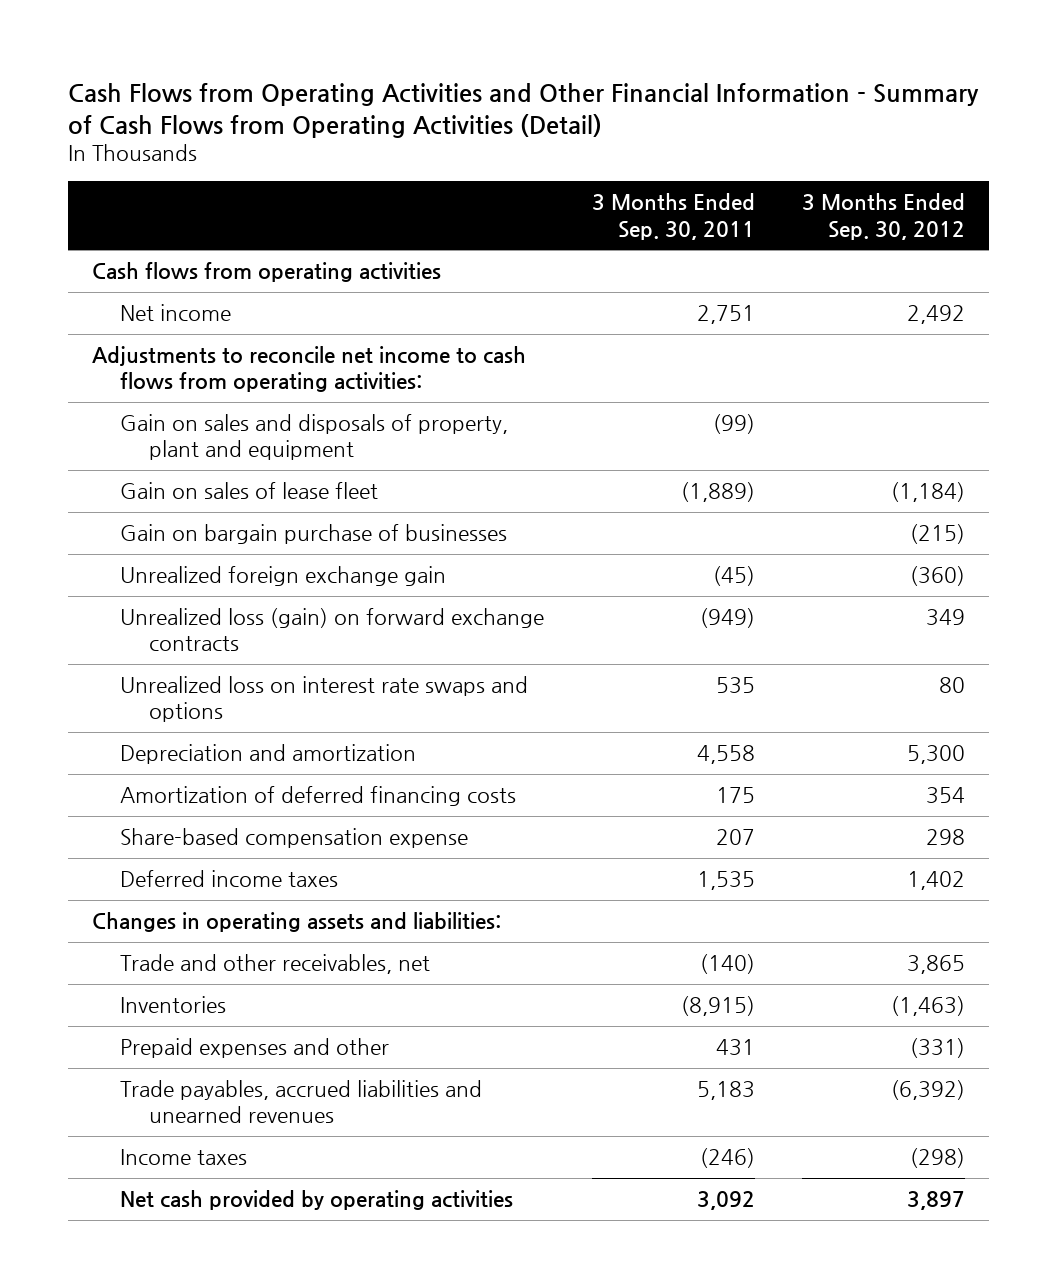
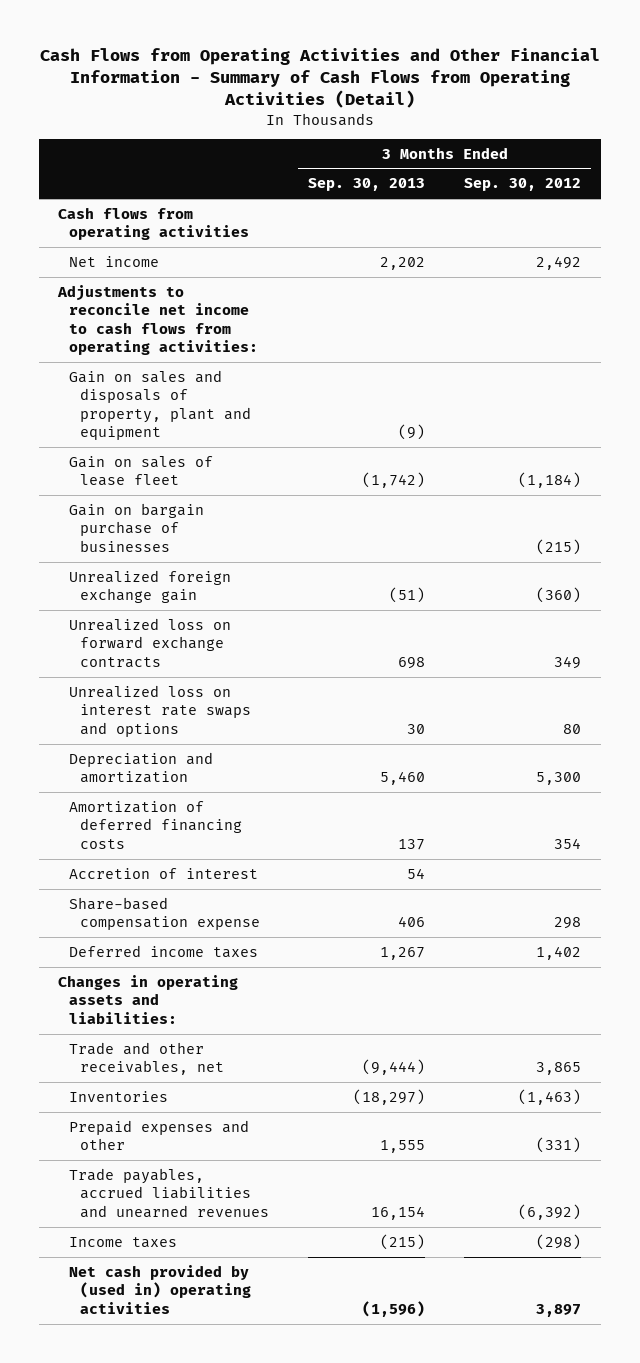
[591,193,755,240] 3 Months Ended Sep. 30, 2011 -> none
none -> [307,178,425,192] Sep. 30, 2013
[120,608,545,652] Unrealized loss (gain) on forward exchange contracts -> [69,617,232,668] Unrealized loss on forward exchange contracts
none -> [69,867,259,879] Accretion of interest
[120,1190,514,1211] Net cash provided by operating activities -> [69,1264,251,1314] Net cash provided by (used in) operating activities

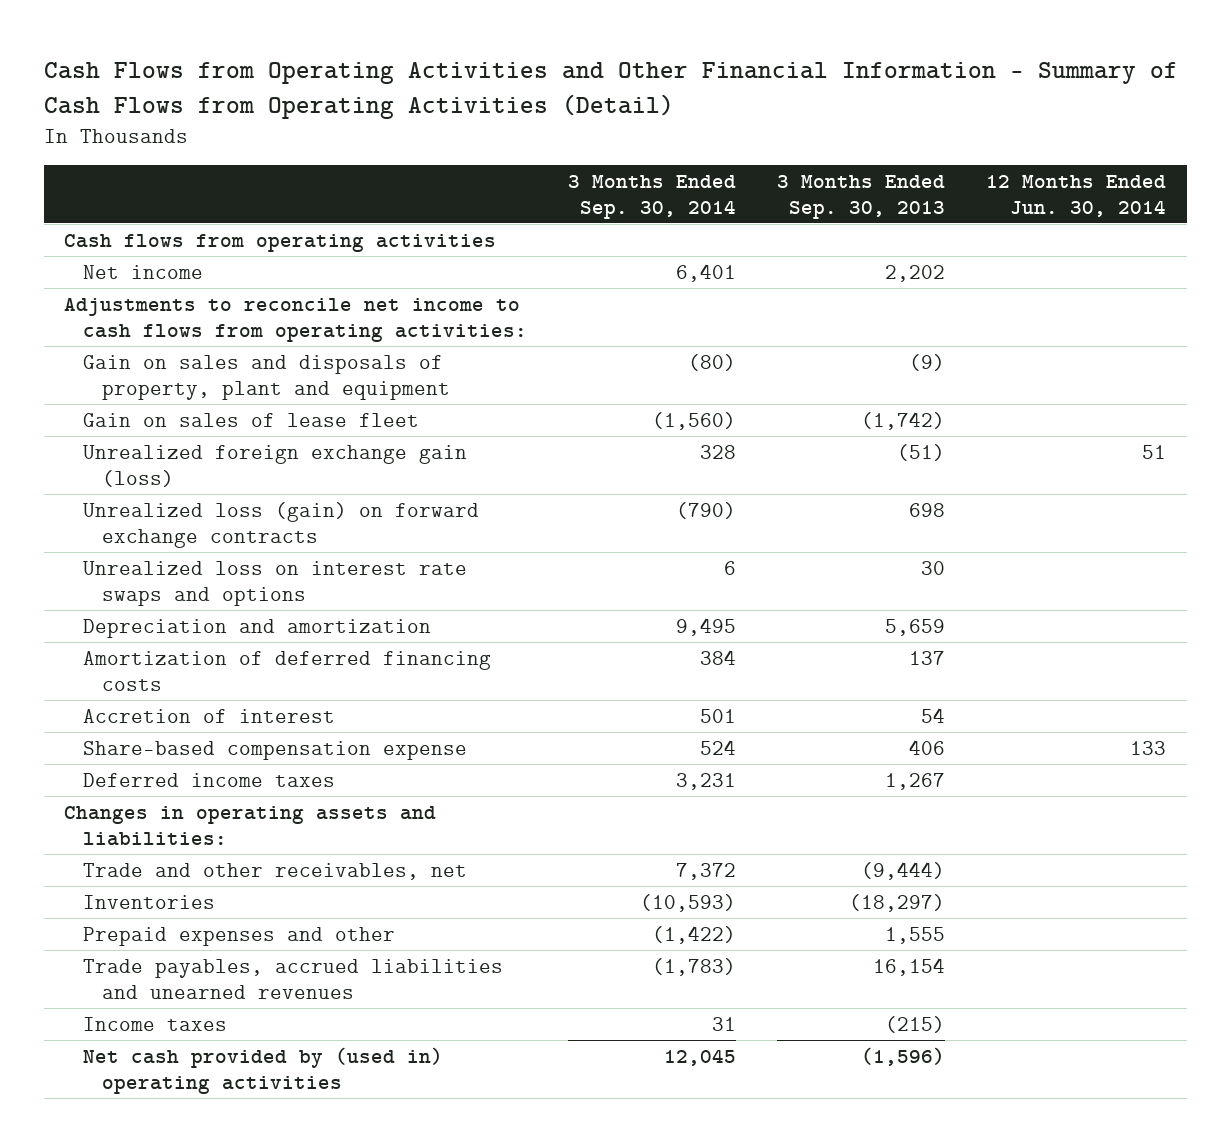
[464,178,582,192] Sep. 30, 2012 -> none
none -> [568,174,737,219] 3 Months Ended Sep. 30, 2014
none -> [986,174,1167,217] 12 Months Ended Jun. 30, 2014
[69,502,205,552] Gain on bargain purchase of businesses -> none
[69,569,232,604] Unrealized foreign exchange gain -> [83,444,468,487] Unrealized foreign exchange gain (loss)
[69,617,232,668] Unrealized loss on forward exchange contracts -> [83,501,480,548] Unrealized loss (gain) on forward exchange contracts
[379,771,425,786] 5,460 -> [885,618,946,636] 5,659

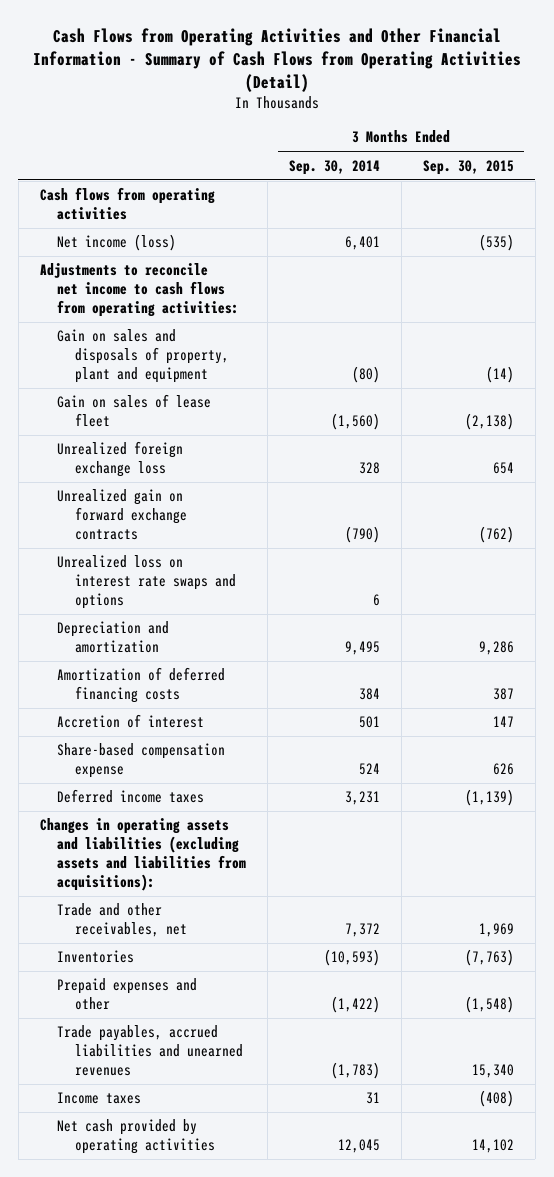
[777,174,946,219] 3 Months Ended Sep. 30, 2013 -> none
[986,174,1167,217] 12 Months Ended Jun. 30, 2014 -> none
none -> [422,159,514,175] Sep. 30, 2015
[83,264,204,279] Net income -> [57,234,177,252] Net income (loss)
[83,444,468,487] Unrealized foreign exchange gain (loss) -> [57,441,184,478] Unrealized foreign exchange loss
[83,501,480,548] Unrealized loss (gain) on forward exchange contracts -> [57,489,188,540] Unrealized gain on forward exchange contracts
[64,805,437,846] Changes in operating assets and liabilities: -> [39,818,247,891] Changes in operating assets and liabilities (excluding assets and liabilities from acquisitions):
[83,1046,444,1094] Net cash provided by (used in) operating activities -> [57,1119,216,1155] Net cash provided by operating activities

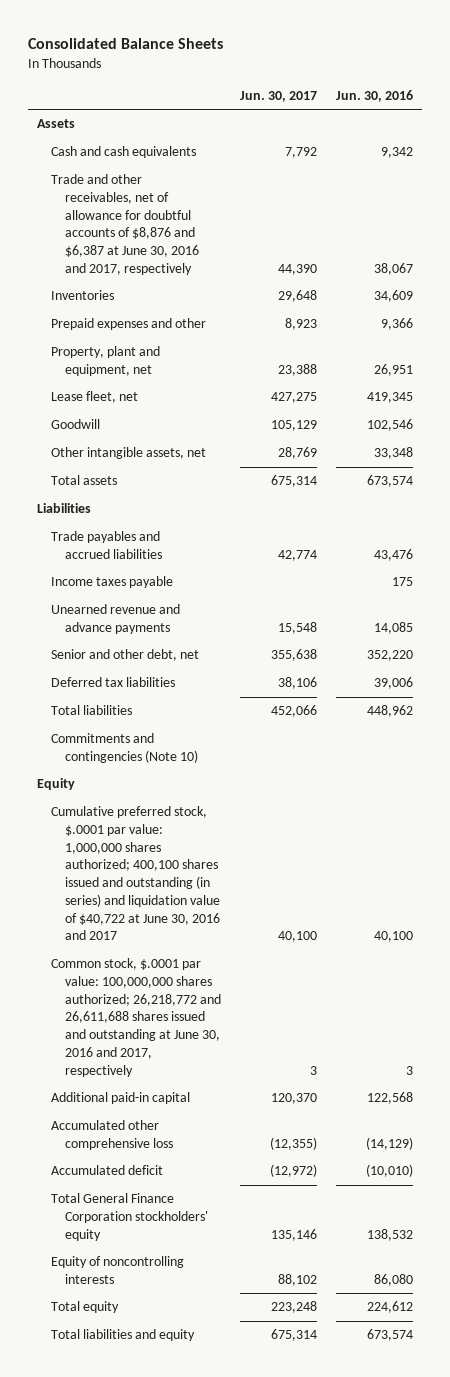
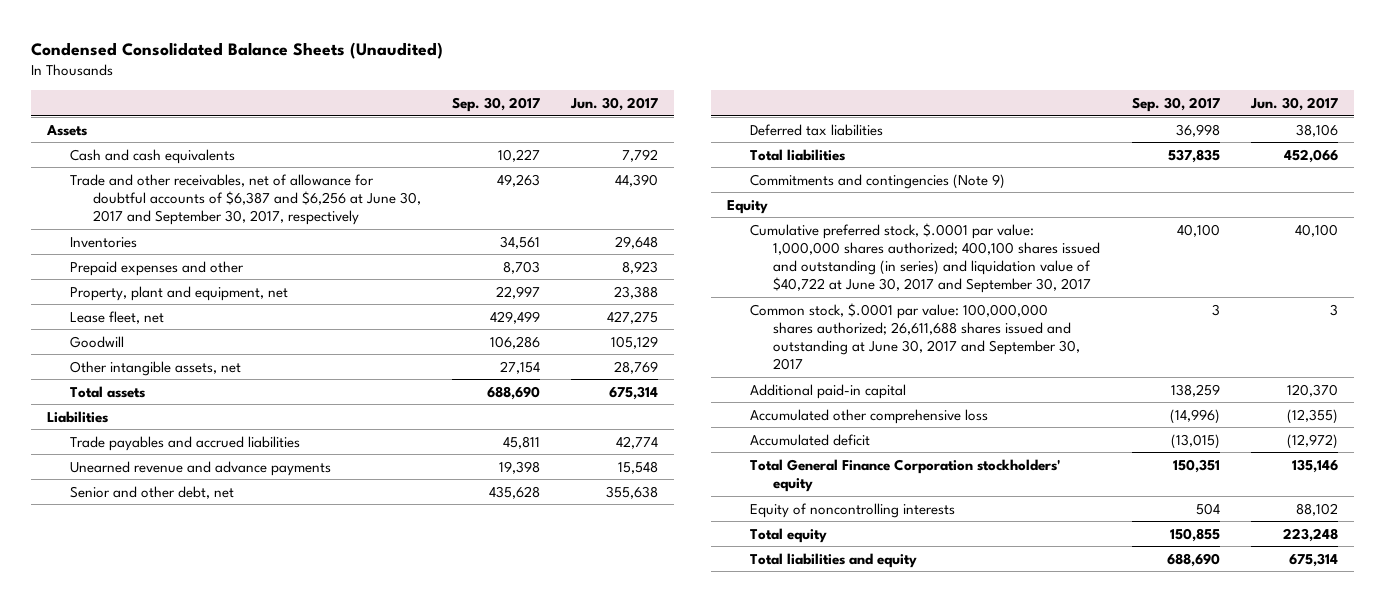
[27,38,223,50] Consolidated Balance Sheets -> [31,41,444,59] Condensed Consolidated Balance Sheets (Unaudited)
[335,90,413,103] Jun. 30, 2016 -> none
none -> [451,96,540,112] Sep. 30, 2017
[50,174,199,275] Trade and other receivables, net of allowance for doubtful accounts of $8,876 and $6,387 at June 30, 2016 and 2017, respectively -> [69,173,421,225] Trade and other receivables, net of allowance for doubtful accounts of $6,387 and $6,256 at June 30, 2017 and September 30, 2017, respectively
[50,576,173,589] Income taxes payable -> none
[50,733,198,764] Commitments and contingencies (Note 10) -> [749,173,1005,189] Commitments and contingencies (Note 9)
[50,806,220,941] Cumulative preferred stock, $.0001 par value: 1,000,000 shares authorized; 400,100 shares issued and outstanding (in series) and liquidation value of $40,722 at June 30, 2016 and 2017 -> [749,222,1100,294] Cumulative preferred stock, $.0001 par value: 1,000,000 shares authorized; 400,100 shares issued and outstanding (in series) and liquidation value of $40,722 at June 30, 2017 and September 30, 2017
[50,958,221,1077] Common stock, $.0001 par value: 100,000,000 shares authorized; 26,218,772 and 26,611,688 shares issued and outstanding at June 30, 2016 and 2017, respectively -> [749,302,1080,371] Common stock, $.0001 par value: 100,000,000 shares authorized; 26,611,688 shares issued and outstanding at June 30, 2017 and September 30, 2017

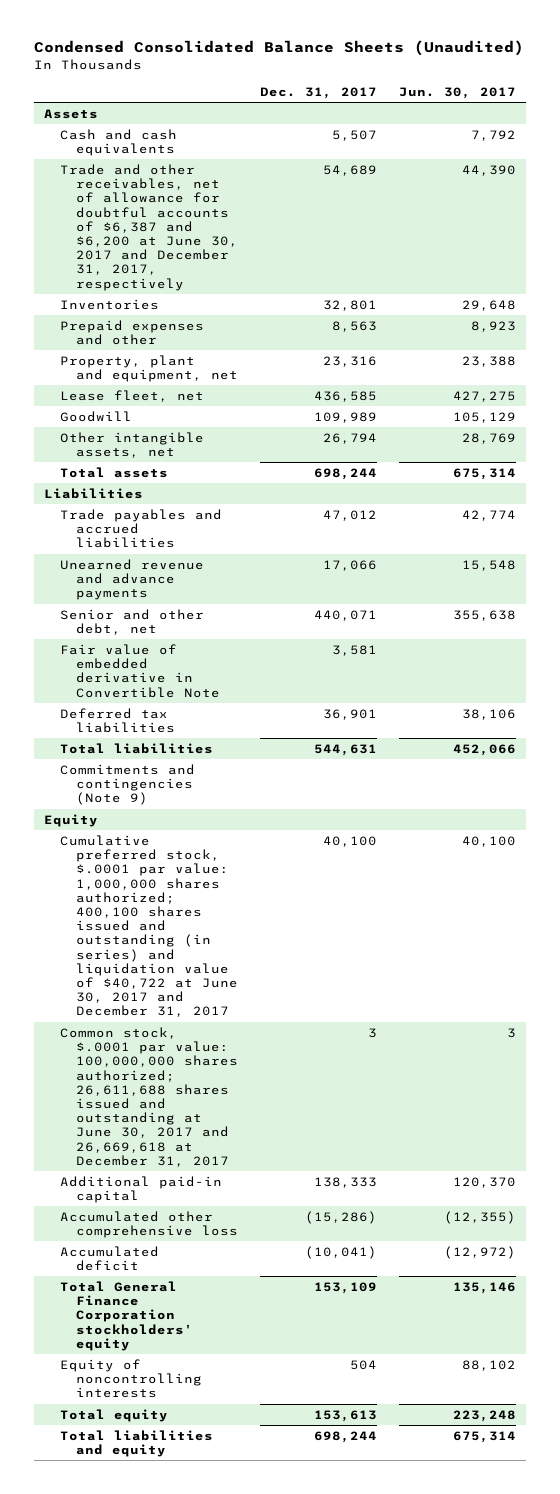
[451,96,540,112] Sep. 30, 2017 -> none
none -> [259,87,377,100] Dec. 31, 2017
[69,173,421,225] Trade and other receivables, net of allowance for doubtful accounts of $6,387 and $6,256 at June 30, 2017 and September 30, 2017, respectively -> [60,163,238,291] Trade and other receivables, net of allowance for doubtful accounts of $6,387 and $6,200 at June 30, 2017 and December 31, 2017, respectively
none -> [60,643,220,698] Fair value of embedded derivative in Convertible Note
[749,222,1100,294] Cumulative preferred stock, $.0001 par value: 1,000,000 shares authorized; 400,100 shares issued and outstanding (in series) and liquidation value of $40,722 at June 30, 2017 and September 30, 2017 -> [60,834,238,1018] Cumulative preferred stock, $.0001 par value: 1,000,000 shares authorized; 400,100 shares issued and outstanding (in series) and liquidation value of $40,722 at June 30, 2017 and December 31, 2017
[749,302,1080,371] Common stock, $.0001 par value: 100,000,000 shares authorized; 26,611,688 shares issued and outstanding at June 30, 2017 and September 30, 2017 -> [60,1026,238,1167] Common stock, $.0001 par value: 100,000,000 shares authorized; 26,611,688 shares issued and outstanding at June 30, 2017 and 26,669,618 at December 31, 2017

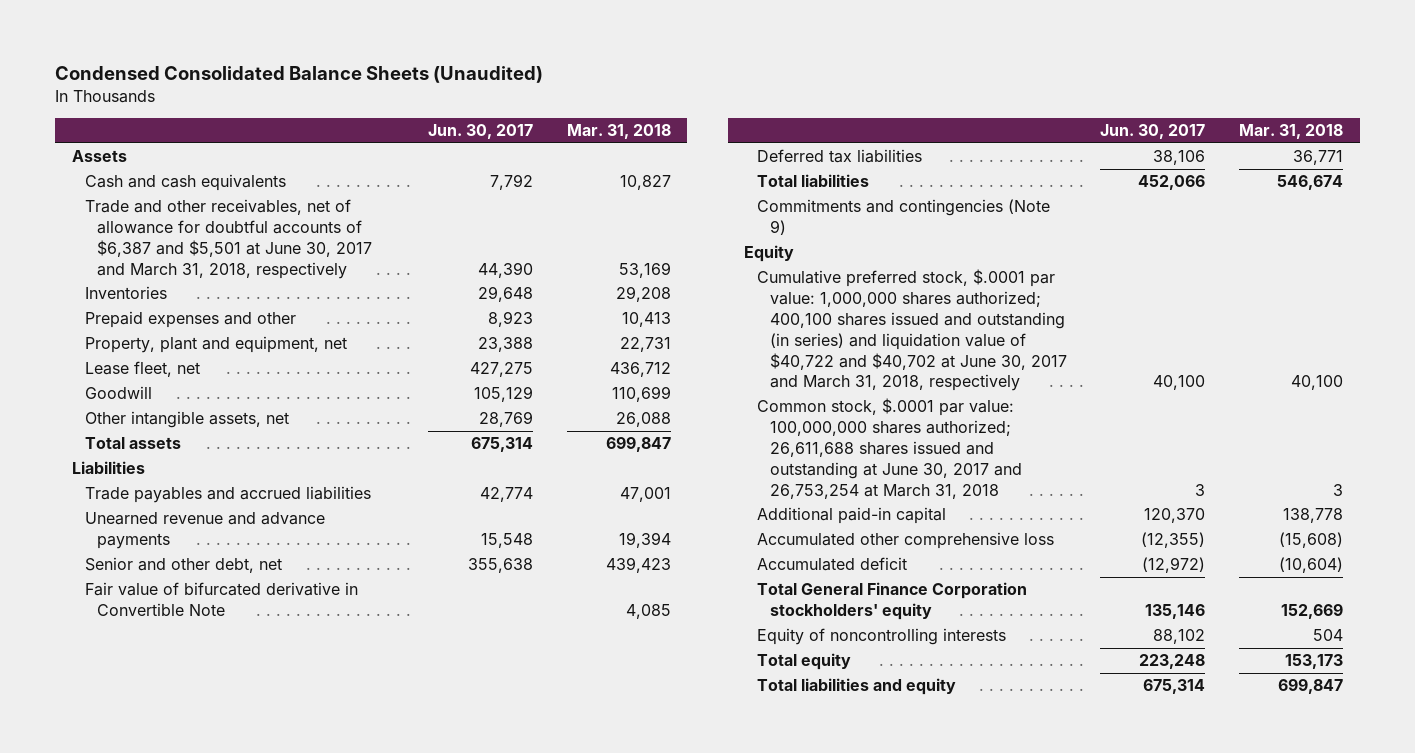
[259,87,377,100] Dec. 31, 2017 -> none
none -> [566,124,671,140] Mar. 31, 2018
[60,163,238,291] Trade and other receivables, net of allowance for doubtful accounts of $6,387 and $6,200 at June 30, 2017 and December 31, 2017, respectively -> [84,199,373,279] Trade and other receivables, net of allowance for doubtful accounts of $6,387 and $5,501 at June 30, 2017 and March 31, 2018, respectively
[60,643,220,698] Fair value of embedded derivative in Convertible Note -> [84,582,358,617] Fair value of bifurcated derivative in Convertible Note
[60,834,238,1018] Cumulative preferred stock, $.0001 par value: 1,000,000 shares authorized; 400,100 shares issued and outstanding (in series) and liquidation value of $40,722 at June 30, 2017 and December 31, 2017 -> [757,269,1067,392] Cumulative preferred stock, $.0001 par value: 1,000,000 shares authorized; 400,100 shares issued and outstanding (in series) and liquidation value of $40,722 and $40,702 at June 30, 2017 and March 31, 2018, respectively
[60,1026,238,1167] Common stock, $.0001 par value: 100,000,000 shares authorized; 26,611,688 shares issued and outstanding at June 30, 2017 and 26,669,618 at December 31, 2017 -> [757,398,1022,499] Common stock, $.0001 par value: 100,000,000 shares authorized; 26,611,688 shares issued and outstanding at June 30, 2017 and 26,753,254 at March 31, 2018

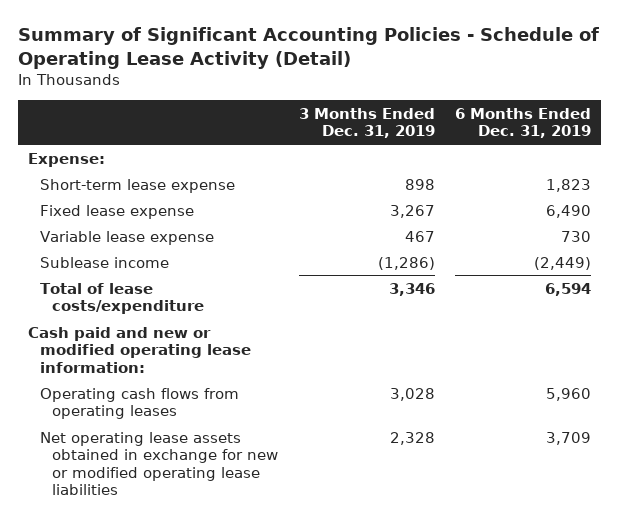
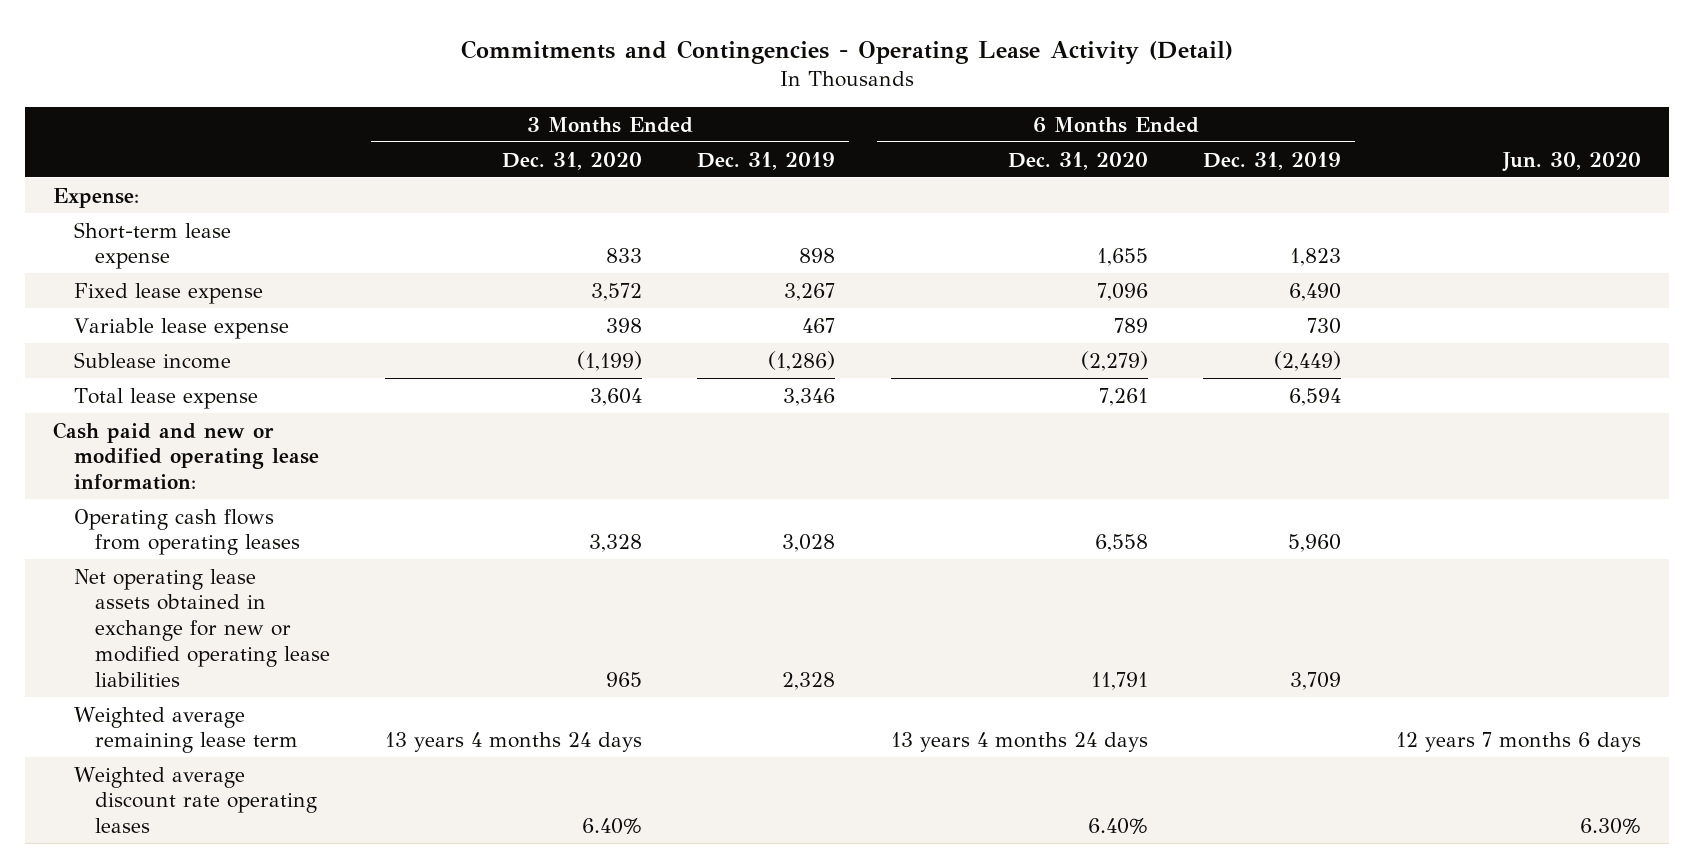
[18,27,600,69] Summary of Significant Accounting Policies - Schedule of Operating Lease Activity (Detail) -> [460,39,1233,65] Commitments and Contingencies - Operating Lease Activity (Detail)
none -> [502,151,643,170] Dec. 31, 2020
none -> [1007,151,1148,170] Dec. 31, 2020
none -> [1502,151,1642,172] Jun. 30, 2020
[40,282,205,315] Total of lease costs/expenditure -> [73,387,258,409] Total lease expense
none -> [73,706,299,754] Weighted average remaining lease term
none -> [73,766,318,834] Weighted average discount rate operating leases

